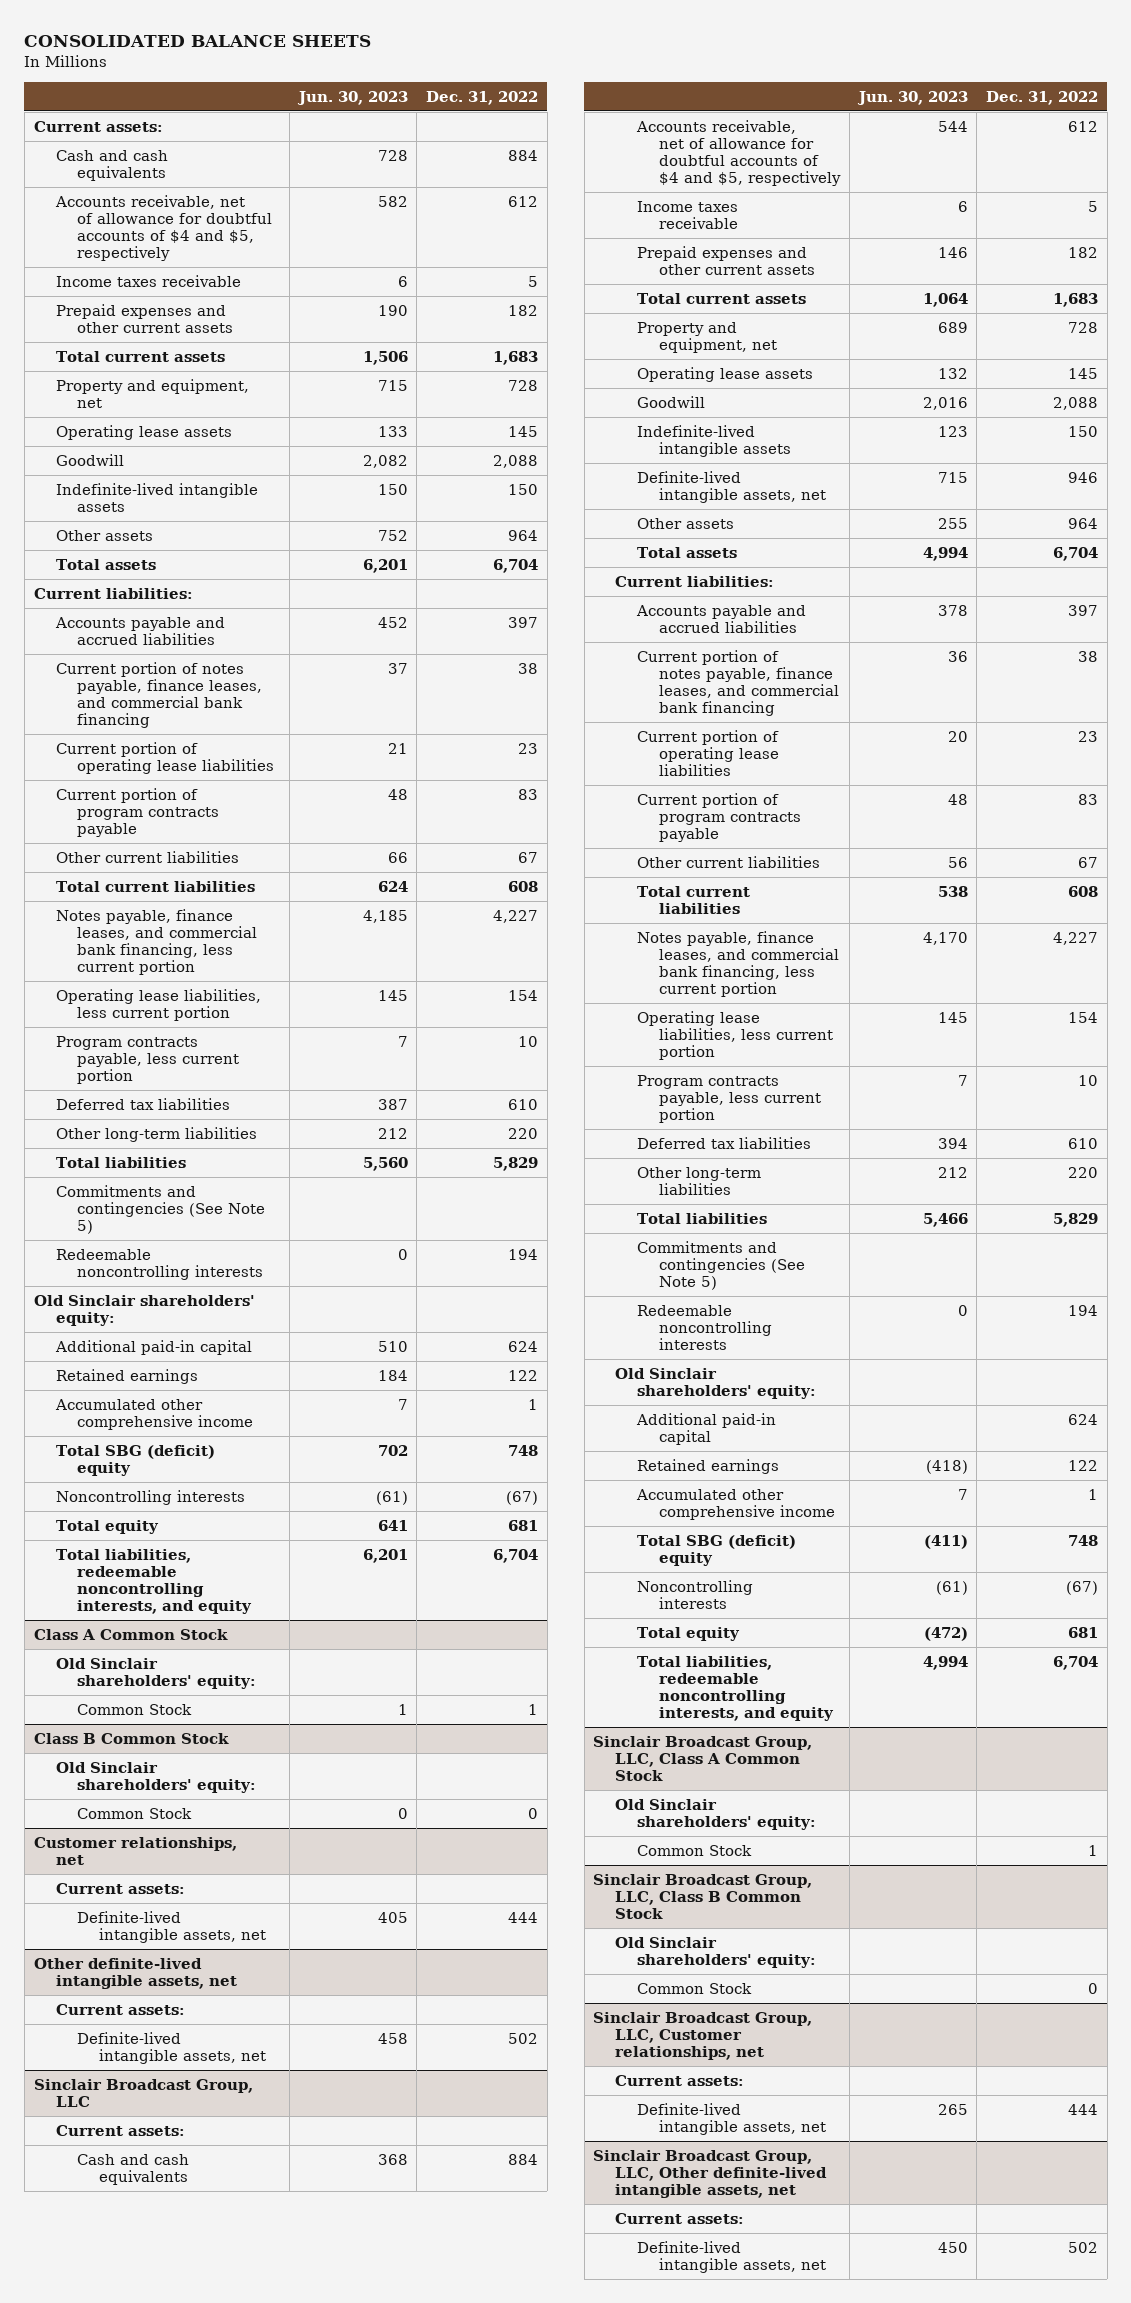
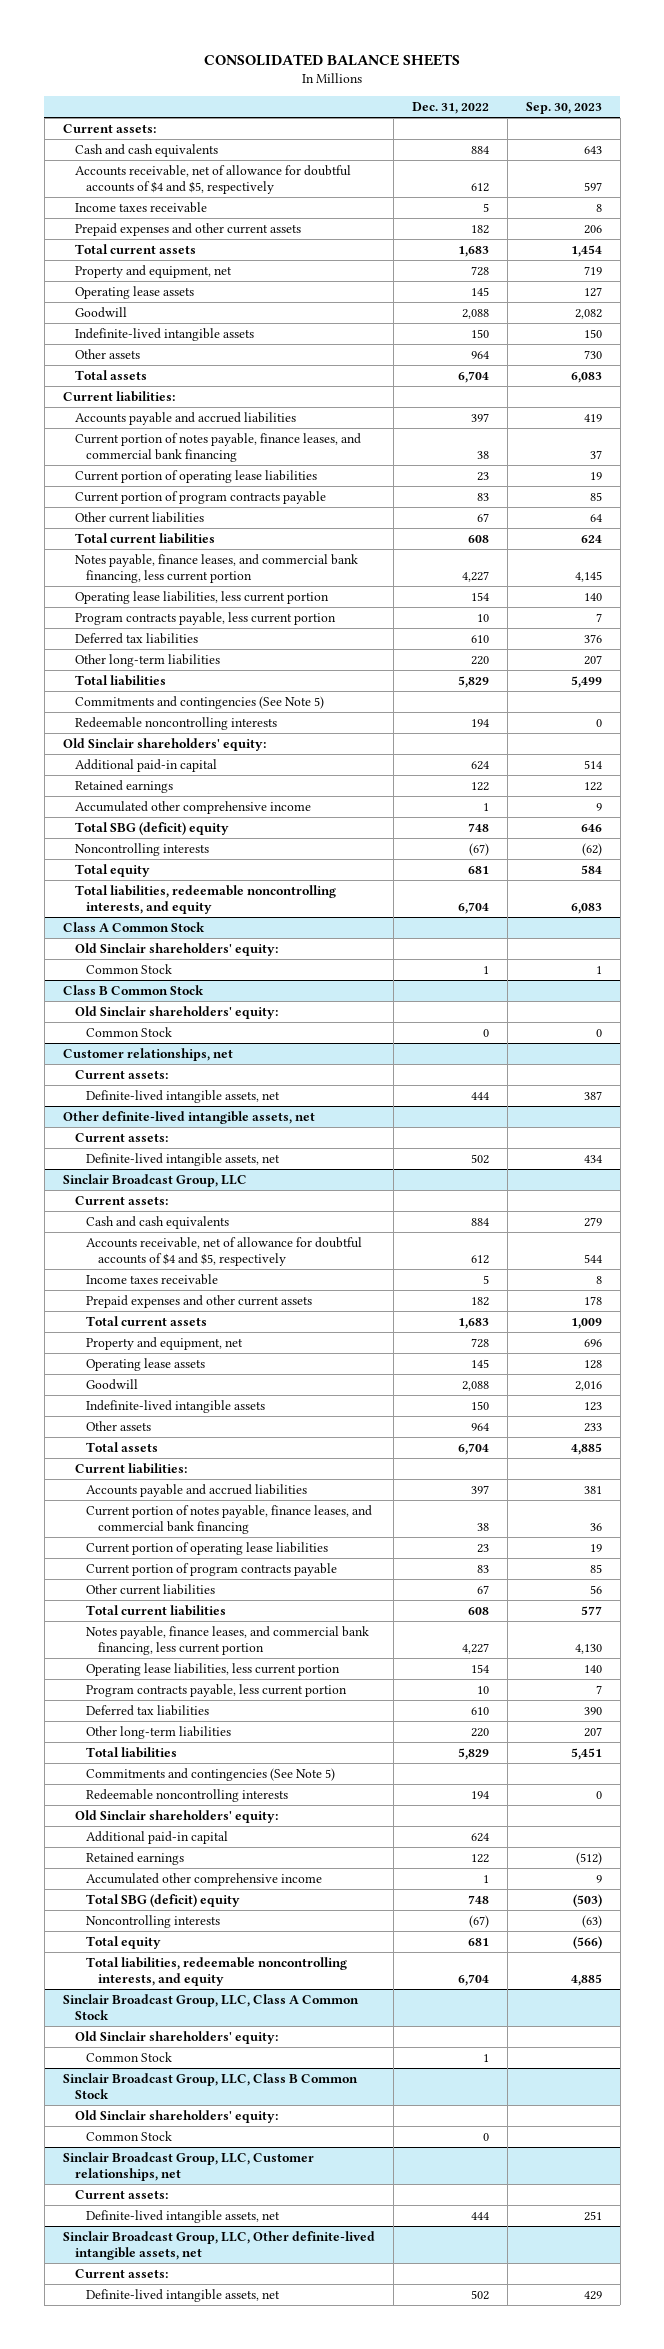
[296,90,408,105] Jun. 30, 2023 -> none
none -> [525,102,602,115] Sep. 30, 2023
[637,470,827,503] Definite-lived intangible assets, net -> none

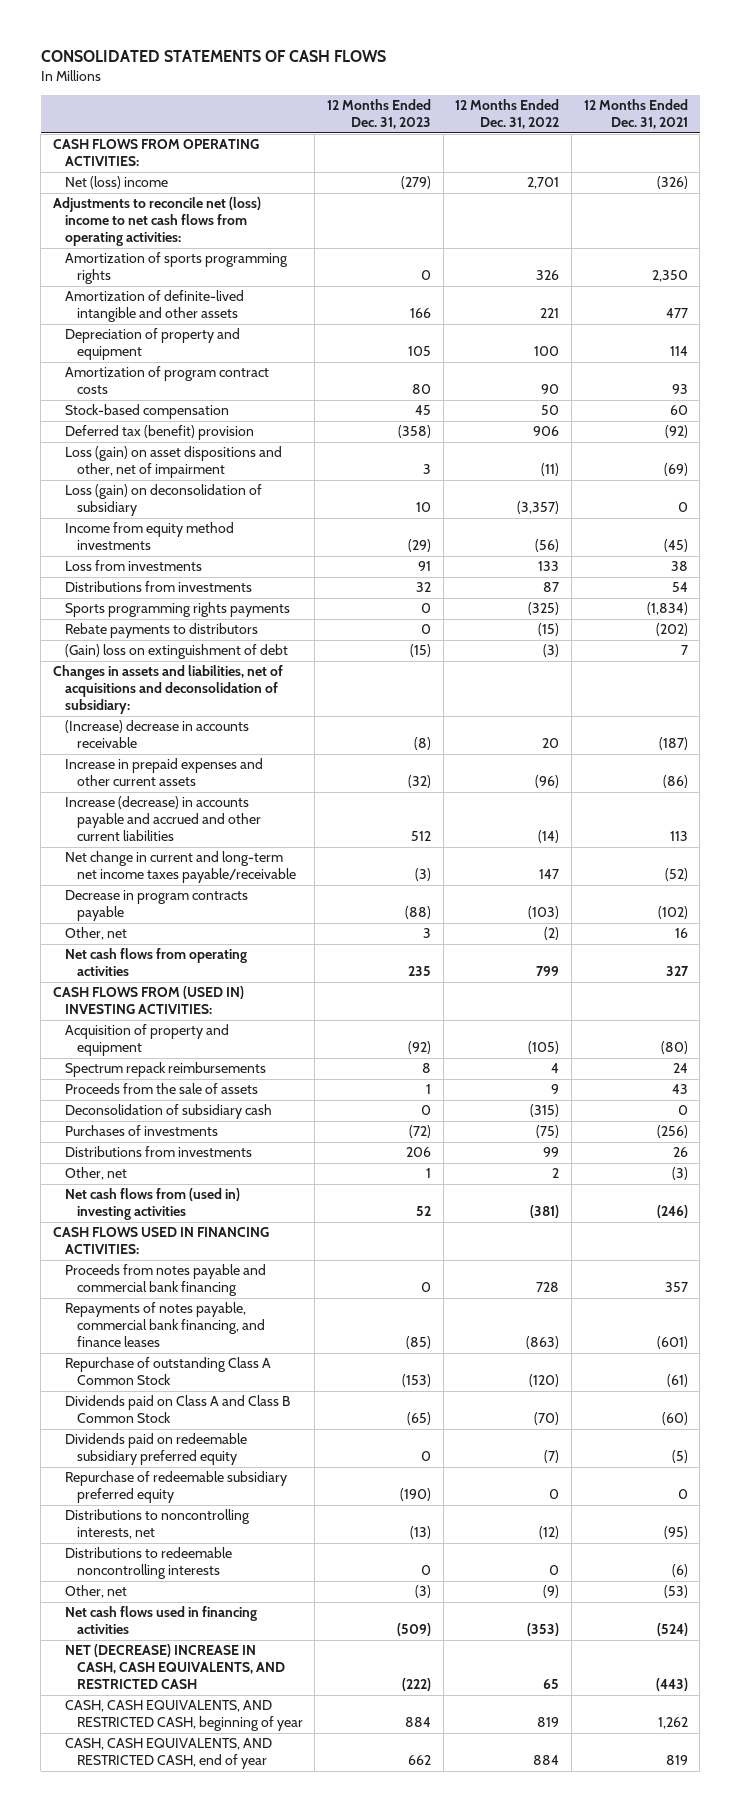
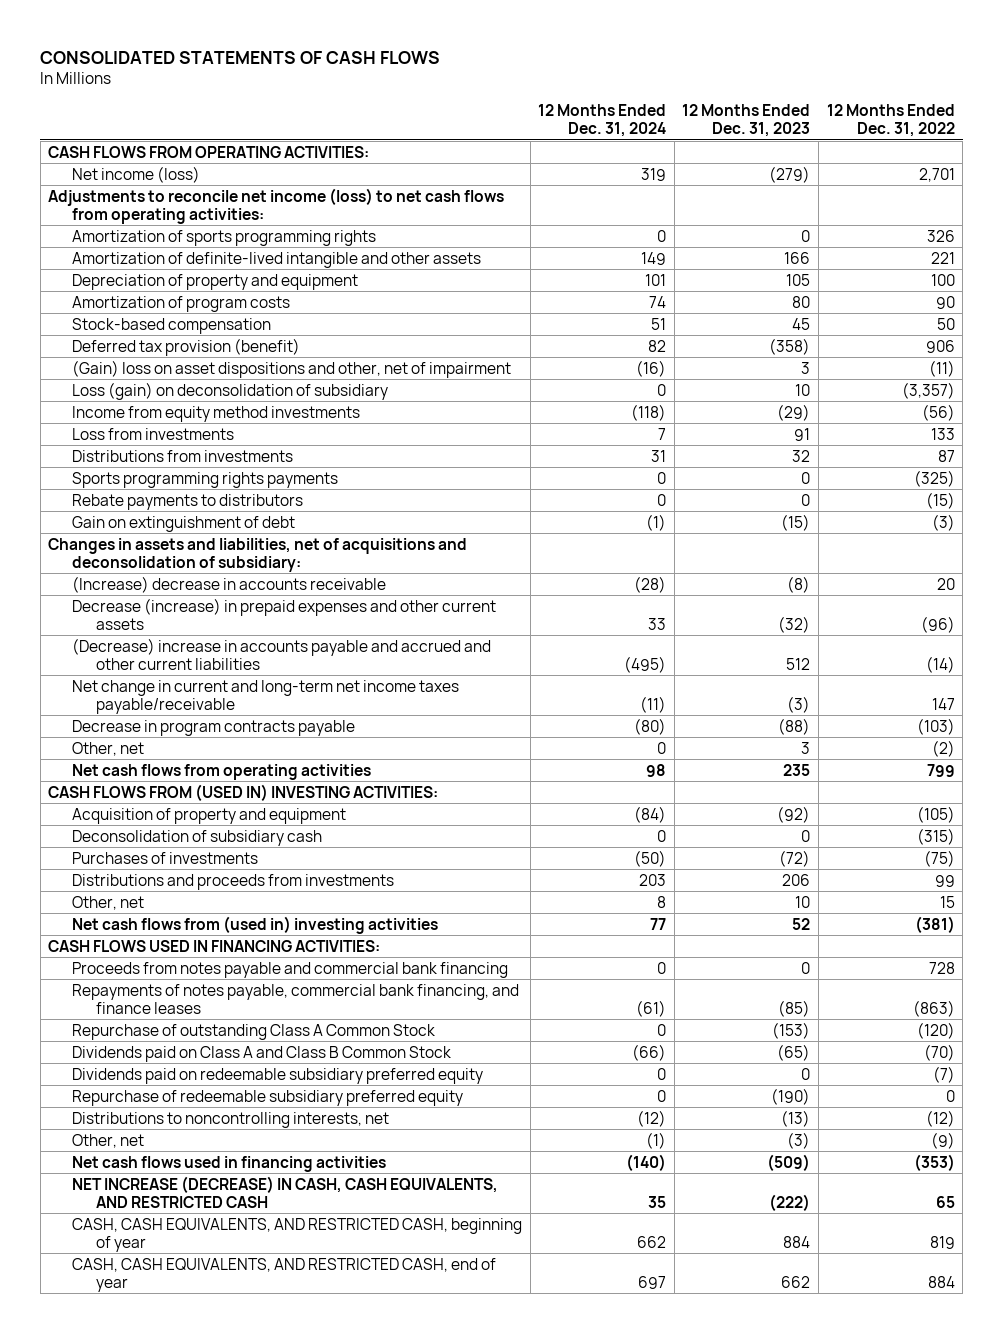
[583,99,688,130] 12 Months Ended Dec. 31, 2021 -> none
none -> [538,104,667,138] 12 Months Ended Dec. 31, 2024
[64,176,168,190] Net (loss) income -> [72,165,201,183] Net income (loss)
[53,197,262,247] Adjustments to reconcile net (loss) income to net cash flows from operating activities: -> [48,187,505,224] Adjustments to reconcile net income (loss) to net cash flows from operating activities:
[64,366,269,395] Amortization of program contract costs -> [72,295,291,312] Amortization of program costs
[64,425,254,441] Deferred tax (benefit) provision -> [72,337,301,356] Deferred tax provision (benefit)
[64,446,282,479] Loss (gain) on asset dispositions and other, net of impairment -> [72,359,512,378] (Gain) loss on asset dispositions and other, net of impairment
[64,644,288,660] (Gain) loss on extinguishment of debt -> [72,515,296,532] Gain on extinguishment of debt
[64,758,263,787] Increase in prepaid expenses and other current assets -> [72,597,497,630] Decrease (increase) in prepaid expenses and other current assets
[64,796,261,842] Increase (decrease) in accounts payable and accrued and other current liabilities -> [72,637,492,670] (Decrease) increase in accounts payable and accrued and other current liabilities
[64,1062,266,1078] Spectrum repack reimbursements -> none
[64,1083,258,1095] Proceeds from the sale of assets -> none
[64,1146,252,1158] Distributions from investments -> [72,873,395,890] Distributions and proceeds from investments
[425,1168,431,1179] 1 -> [795,895,811,908] 10
[552,1168,560,1179] 2 -> [939,895,955,908] 15
[64,1547,232,1580] Distributions to redeemable noncontrolling interests -> none
[64,1644,285,1690] NET (DECREASE) INCREASE IN CASH, CASH EQUIVALENTS, AND RESTRICTED CASH -> [72,1175,499,1208] NET INCREASE (DECREASE) IN CASH, CASH EQUIVALENTS, AND RESTRICTED CASH

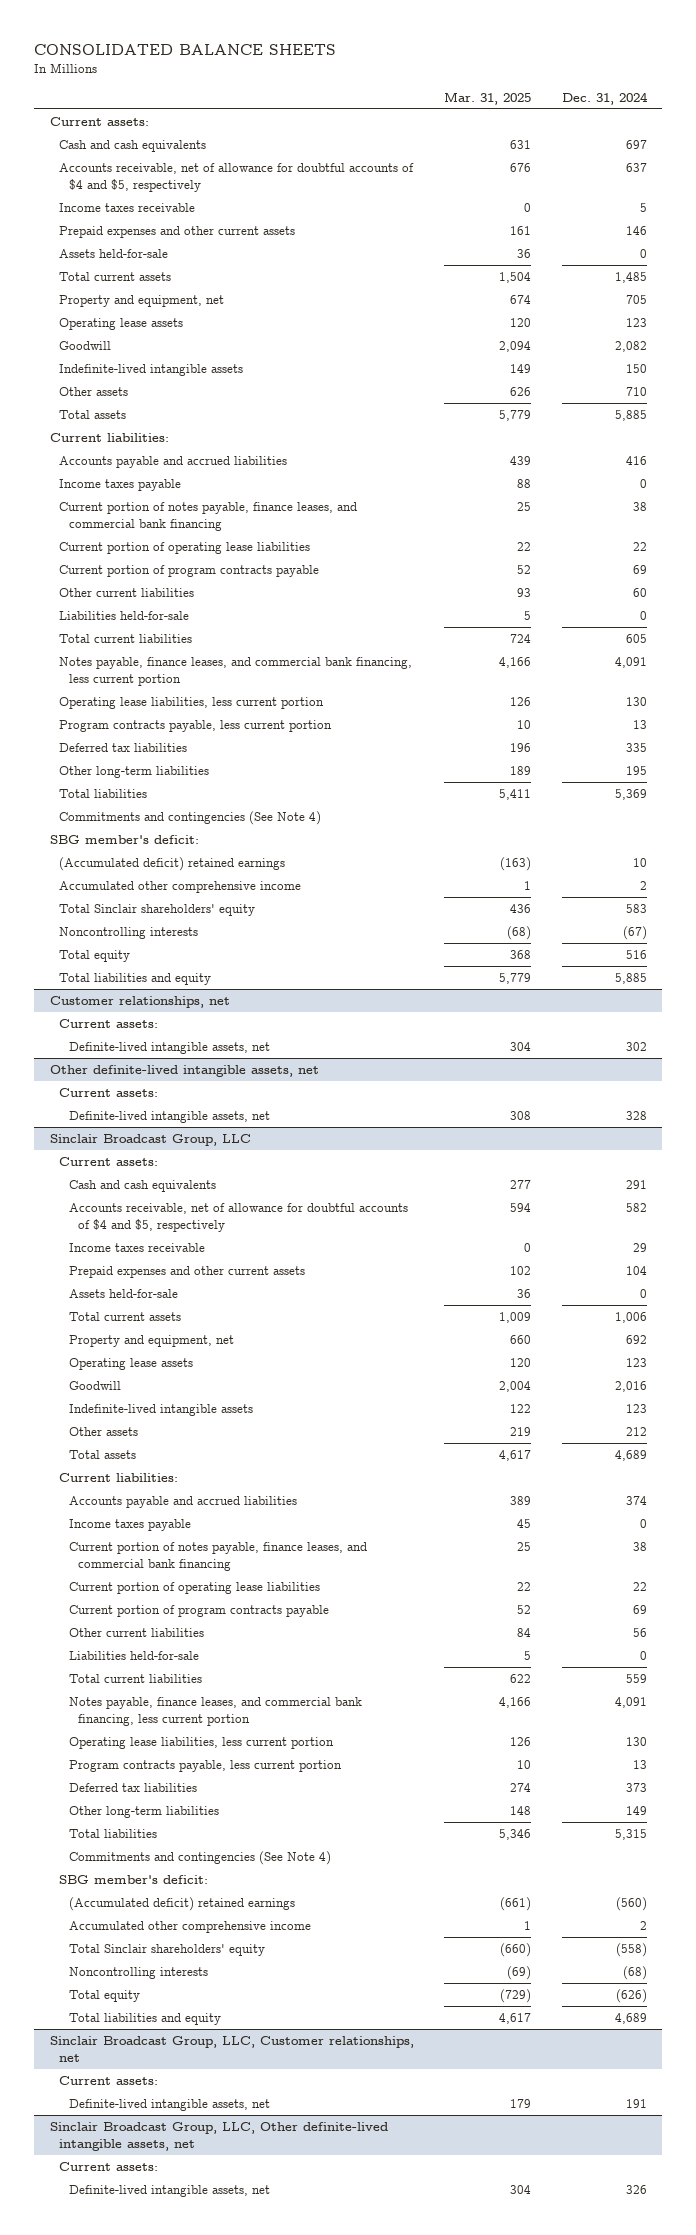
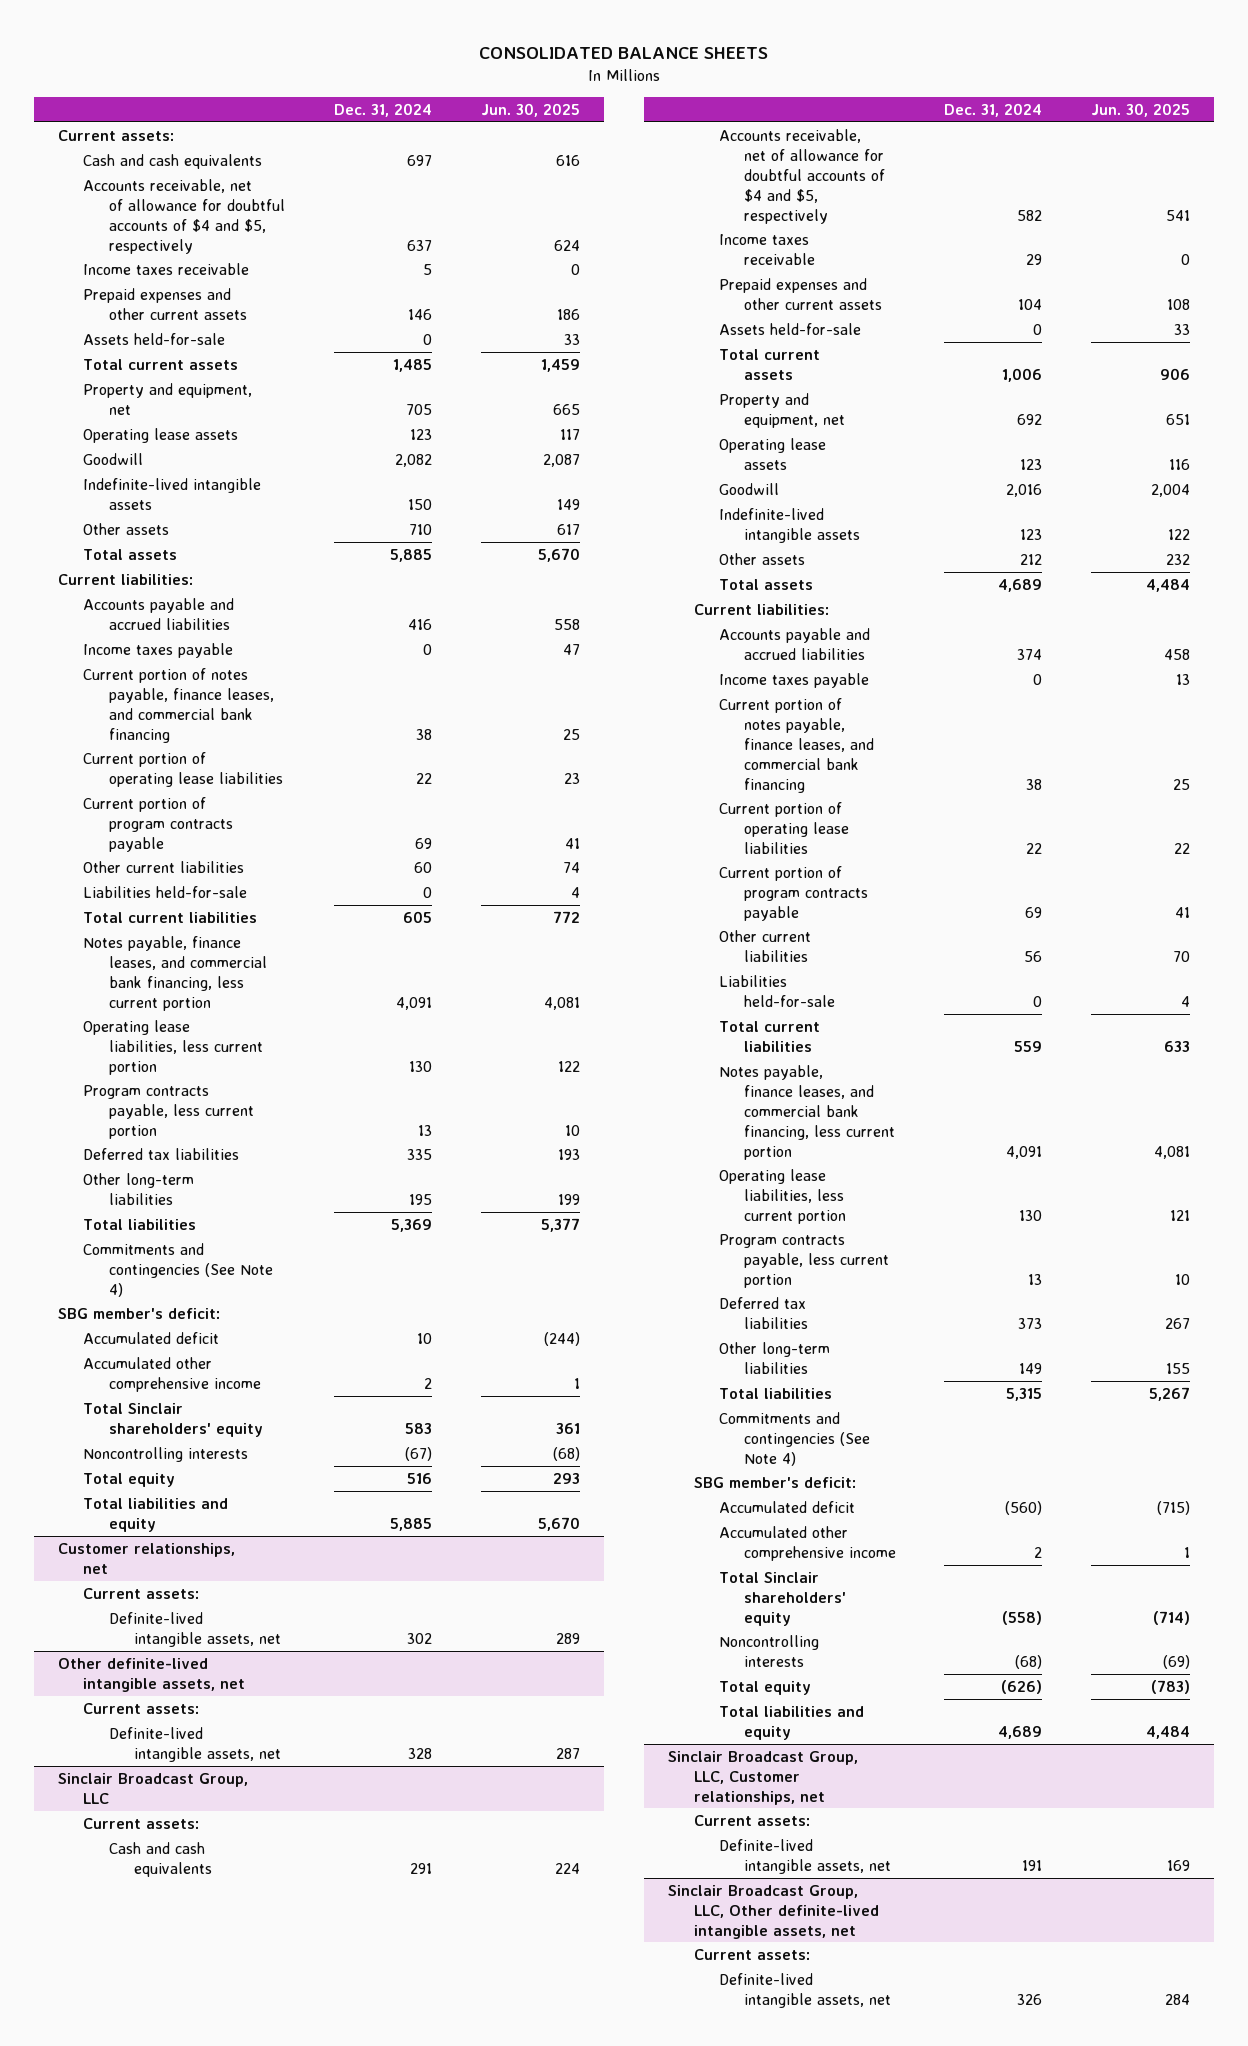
[444,91,532,105] Mar. 31, 2025 -> none
none -> [480,103,580,118] Jun. 30, 2025
[59,857,286,872] (Accumulated deficit) retained earnings -> [83,1331,220,1344] Accumulated deficit
[68,1897,295,1912] (Accumulated deficit) retained earnings -> [718,1500,855,1513] Accumulated deficit

